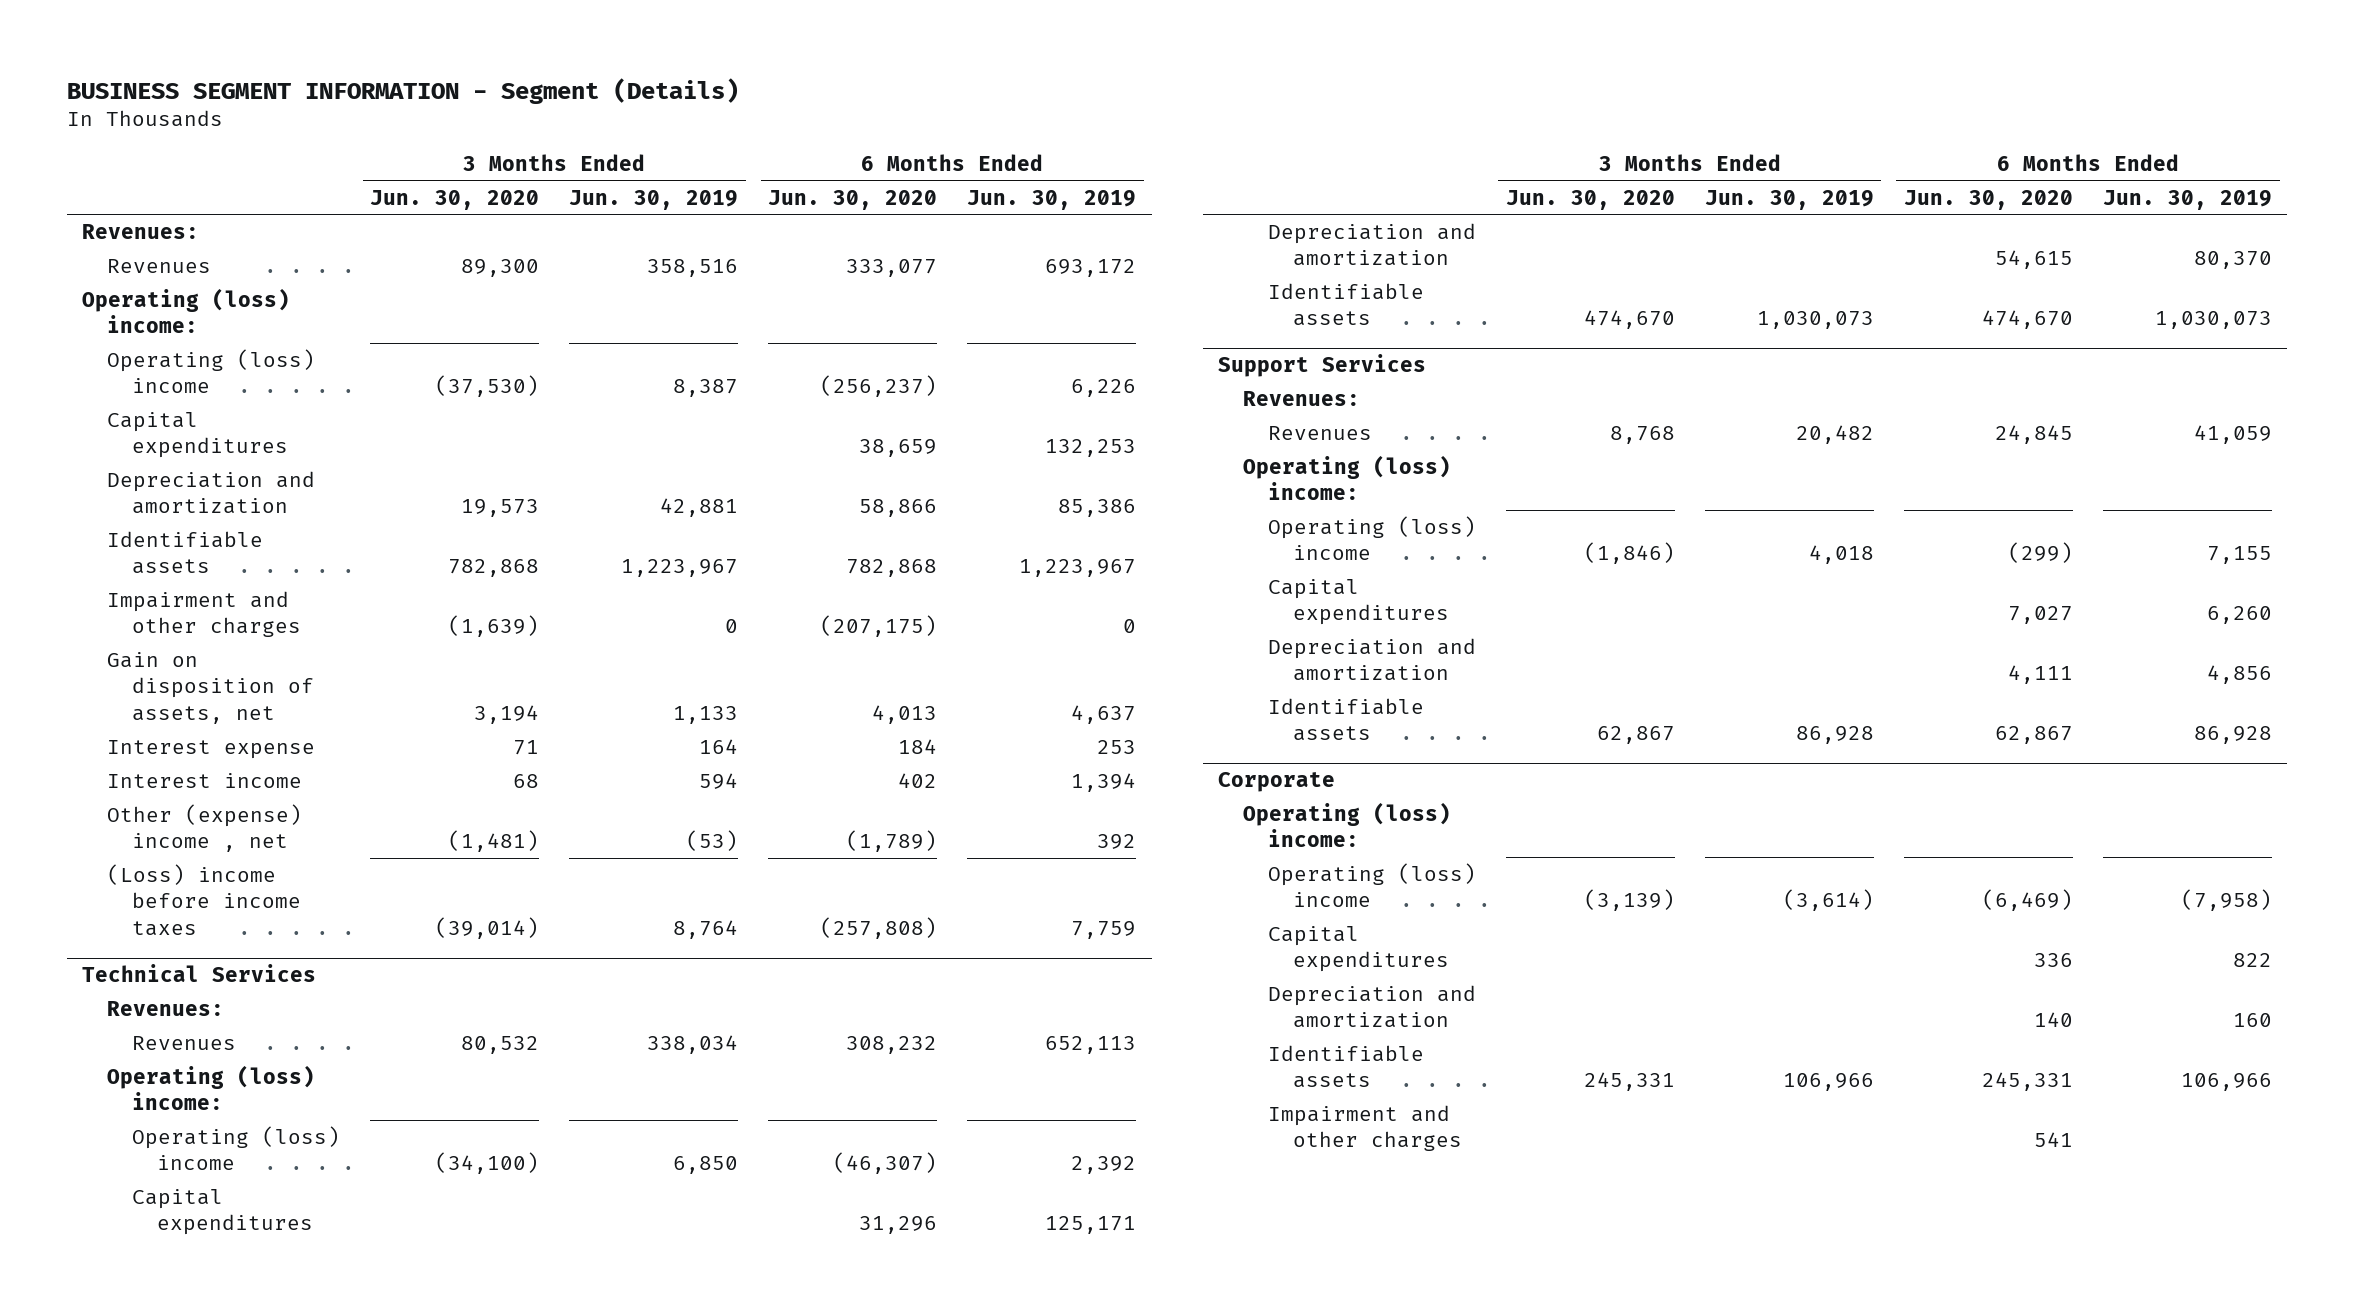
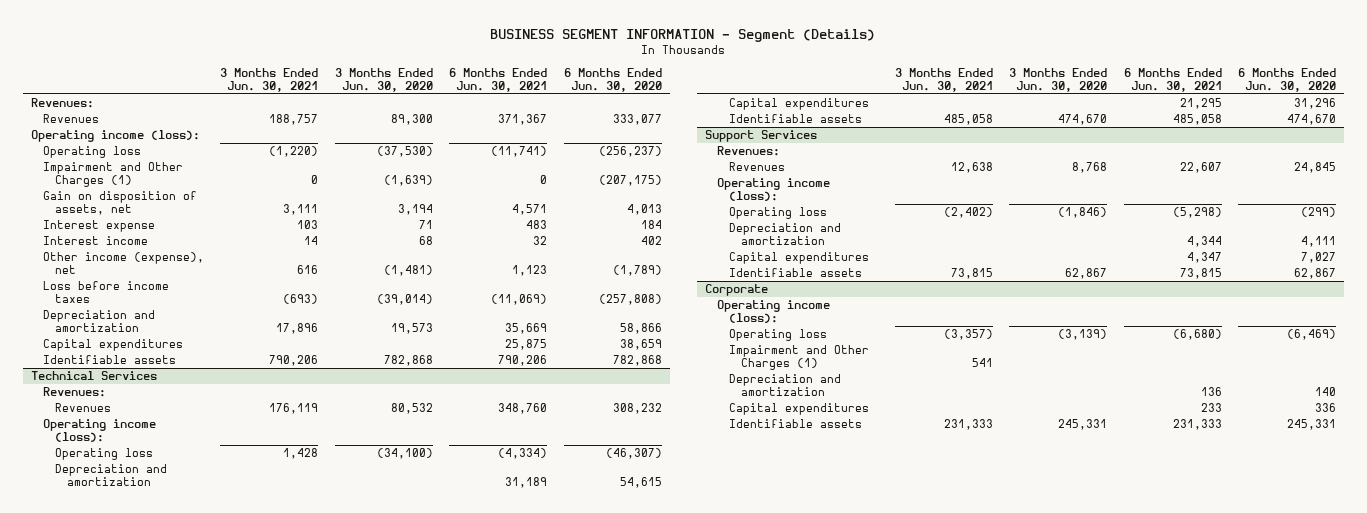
[569,189,739,210] Jun. 30, 2019 -> none
[967,189,1137,210] Jun. 30, 2019 -> none
none -> [220,67,319,93] 3 Months Ended Jun. 30, 2021
none -> [449,67,548,93] 6 Months Ended Jun. 30, 2021
[81,288,290,334] Operating (loss) income: -> [30,130,200,143] Operating income (loss):
[106,349,315,394] Operating (loss) income -> [42,146,141,159] Operating loss
[106,591,302,638] Impairment and other charges -> [42,162,183,188] Impairment and Other Charges (1)
[106,804,302,853] Other (expense) income , net -> [42,252,204,275] Other income (expense), net
[106,864,302,936] (Loss) income before income taxes -> [42,281,169,304] Loss before income taxes
[106,471,315,515] Depreciation and amortization -> [42,310,155,333] Depreciation and amortization
[106,412,289,459] Capital expenditures -> [42,339,183,352] Capital expenditures
[106,531,263,575] Identifiable assets -> [42,355,176,365] Identifiable assets
[106,1065,315,1111] Operating (loss) income: -> [42,419,156,443] Operating income (loss):
[132,1126,341,1171] Operating (loss) income -> [54,448,153,461] Operating loss
[132,1189,314,1236] Capital expenditures -> [729,98,870,111] Capital expenditures
[1242,455,1451,501] Operating (loss) income: -> [717,178,831,202] Operating income (loss):
[1267,516,1476,561] Operating (loss) income -> [729,207,828,220] Operating loss
[1267,579,1449,626] Capital expenditures -> [729,252,870,265] Capital expenditures
[1242,802,1451,848] Operating (loss) income: -> [717,300,831,324] Operating income (loss):
[1267,863,1476,908] Operating (loss) income -> [729,329,828,342] Operating loss
none -> [729,345,870,371] Impairment and Other Charges (1)
[1267,926,1449,973] Capital expenditures -> [729,403,870,416] Capital expenditures
[1267,1105,1462,1152] Impairment and other charges -> none

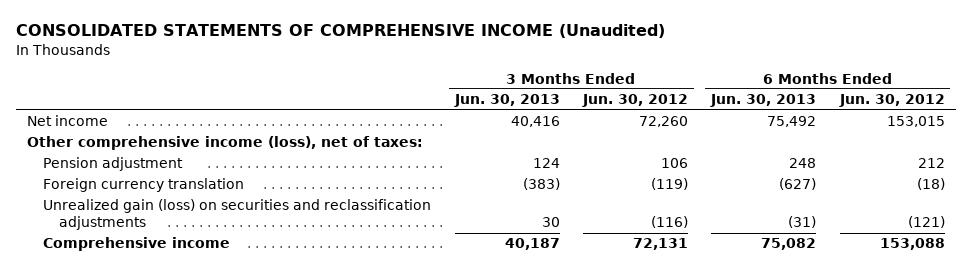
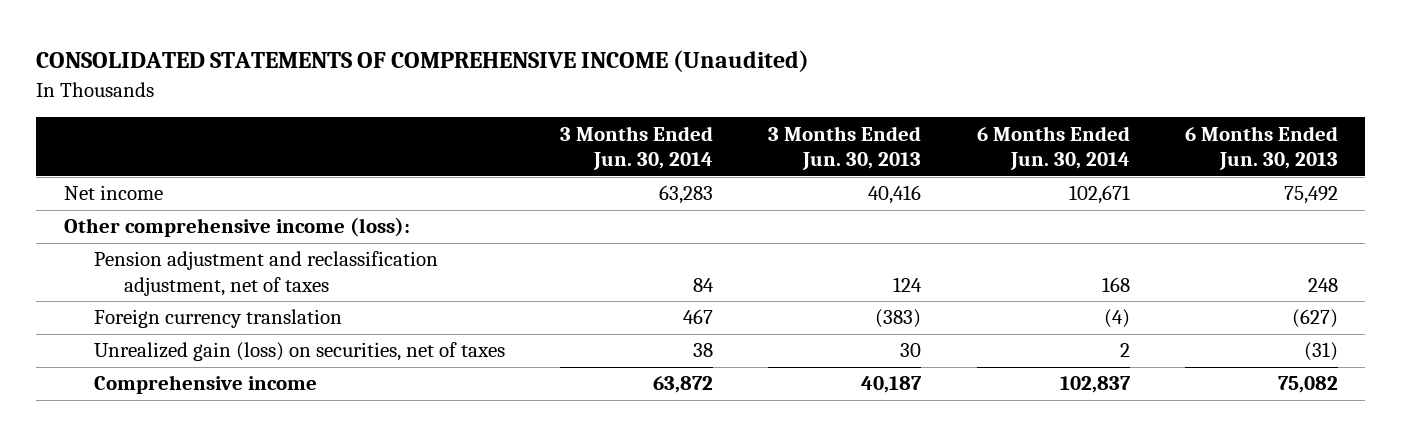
[581,94,688,108] Jun. 30, 2012 -> none
[838,94,945,108] Jun. 30, 2012 -> none
none -> [560,125,714,171] 3 Months Ended Jun. 30, 2014
none -> [976,125,1130,171] 6 Months Ended Jun. 30, 2014
[27,136,424,151] Other comprehensive income (loss), net of taxes: -> [63,217,410,238] Other comprehensive income (loss):
[43,157,184,172] Pension adjustment -> [93,251,438,296] Pension adjustment and reclassification adjustment, net of taxes
[43,199,432,231] Unrealized gain (loss) on securities and reclassification adjustments -> [93,342,505,362] Unrealized gain (loss) on securities, net of taxes

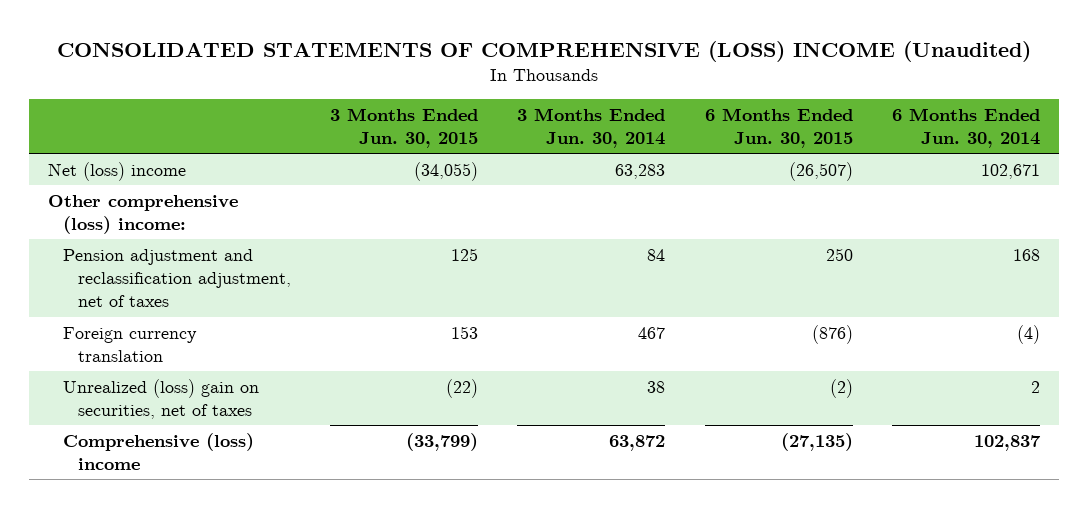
[36,50,810,73] CONSOLIDATED STATEMENTS OF COMPREHENSIVE INCOME (Unaudited) -> [56,40,1031,62] CONSOLIDATED STATEMENTS OF COMPREHENSIVE (LOSS) INCOME (Unaudited)
[768,125,922,171] 3 Months Ended Jun. 30, 2013 -> none
[1184,125,1338,171] 6 Months Ended Jun. 30, 2013 -> none
none -> [330,107,479,148] 3 Months Ended Jun. 30, 2015
none -> [704,107,853,148] 6 Months Ended Jun. 30, 2015
[63,185,163,201] Net income -> [48,161,187,181] Net (loss) income
[63,217,410,238] Other comprehensive income (loss): -> [48,194,239,235] Other comprehensive (loss) income:
[93,342,505,362] Unrealized gain (loss) on securities, net of taxes -> [63,378,260,420] Unrealized (loss) gain on securities, net of taxes
[93,375,317,395] Comprehensive income -> [63,432,255,471] Comprehensive (loss) income

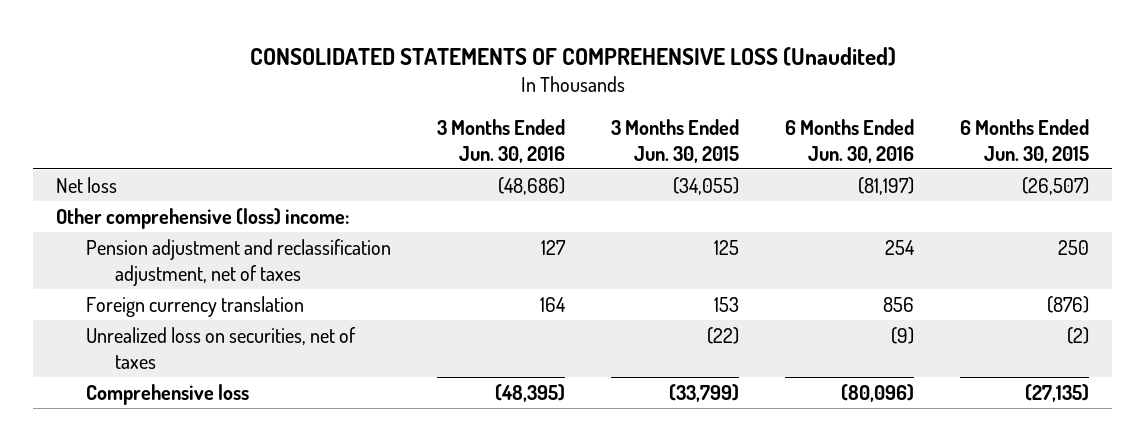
[56,40,1031,62] CONSOLIDATED STATEMENTS OF COMPREHENSIVE (LOSS) INCOME (Unaudited) -> [249,46,896,66] CONSOLIDATED STATEMENTS OF COMPREHENSIVE LOSS (Unaudited)
[517,107,666,148] 3 Months Ended Jun. 30, 2014 -> none
[891,107,1040,148] 6 Months Ended Jun. 30, 2014 -> none
none -> [436,118,565,163] 3 Months Ended Jun. 30, 2016
none -> [785,118,915,163] 6 Months Ended Jun. 30, 2016
[48,161,187,181] Net (loss) income -> [56,176,118,193] Net loss
[63,378,260,420] Unrealized (loss) gain on securities, net of taxes -> [85,326,356,369] Unrealized loss on securities, net of taxes
[63,432,255,471] Comprehensive (loss) income -> [85,383,249,405] Comprehensive loss

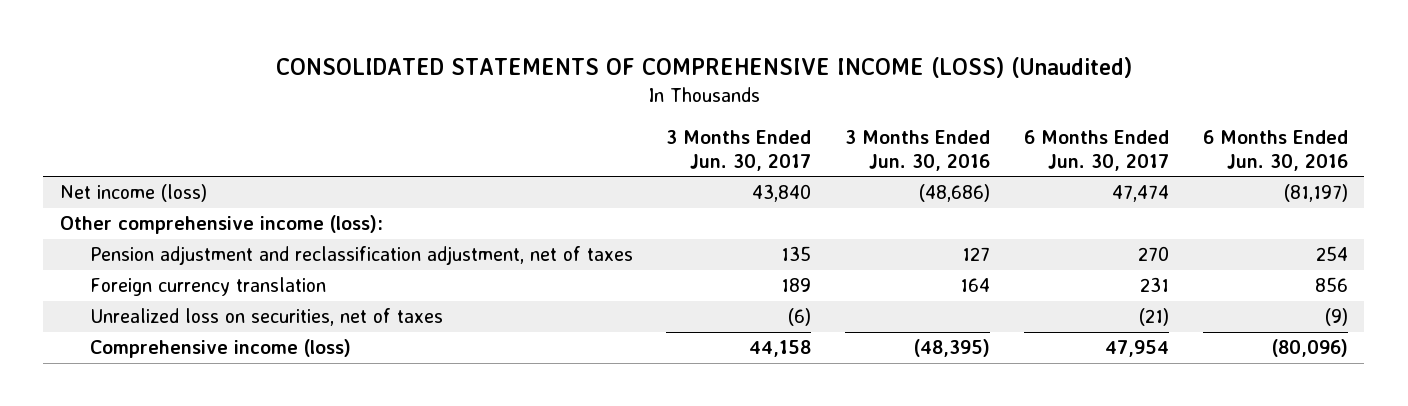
[249,46,896,66] CONSOLIDATED STATEMENTS OF COMPREHENSIVE LOSS (Unaudited) -> [275,56,1132,78] CONSOLIDATED STATEMENTS OF COMPREHENSIVE INCOME (LOSS) (Unaudited)
[611,118,740,163] 3 Months Ended Jun. 30, 2015 -> none
[960,118,1090,163] 6 Months Ended Jun. 30, 2015 -> none
none -> [666,130,812,171] 3 Months Ended Jun. 30, 2017
none -> [1023,130,1169,171] 6 Months Ended Jun. 30, 2017
[56,176,118,193] Net loss -> [60,184,208,203] Net income (loss)
[56,207,350,229] Other comprehensive (loss) income: -> [60,215,384,235] Other comprehensive income (loss):
[85,383,249,405] Comprehensive loss -> [89,339,351,359] Comprehensive income (loss)

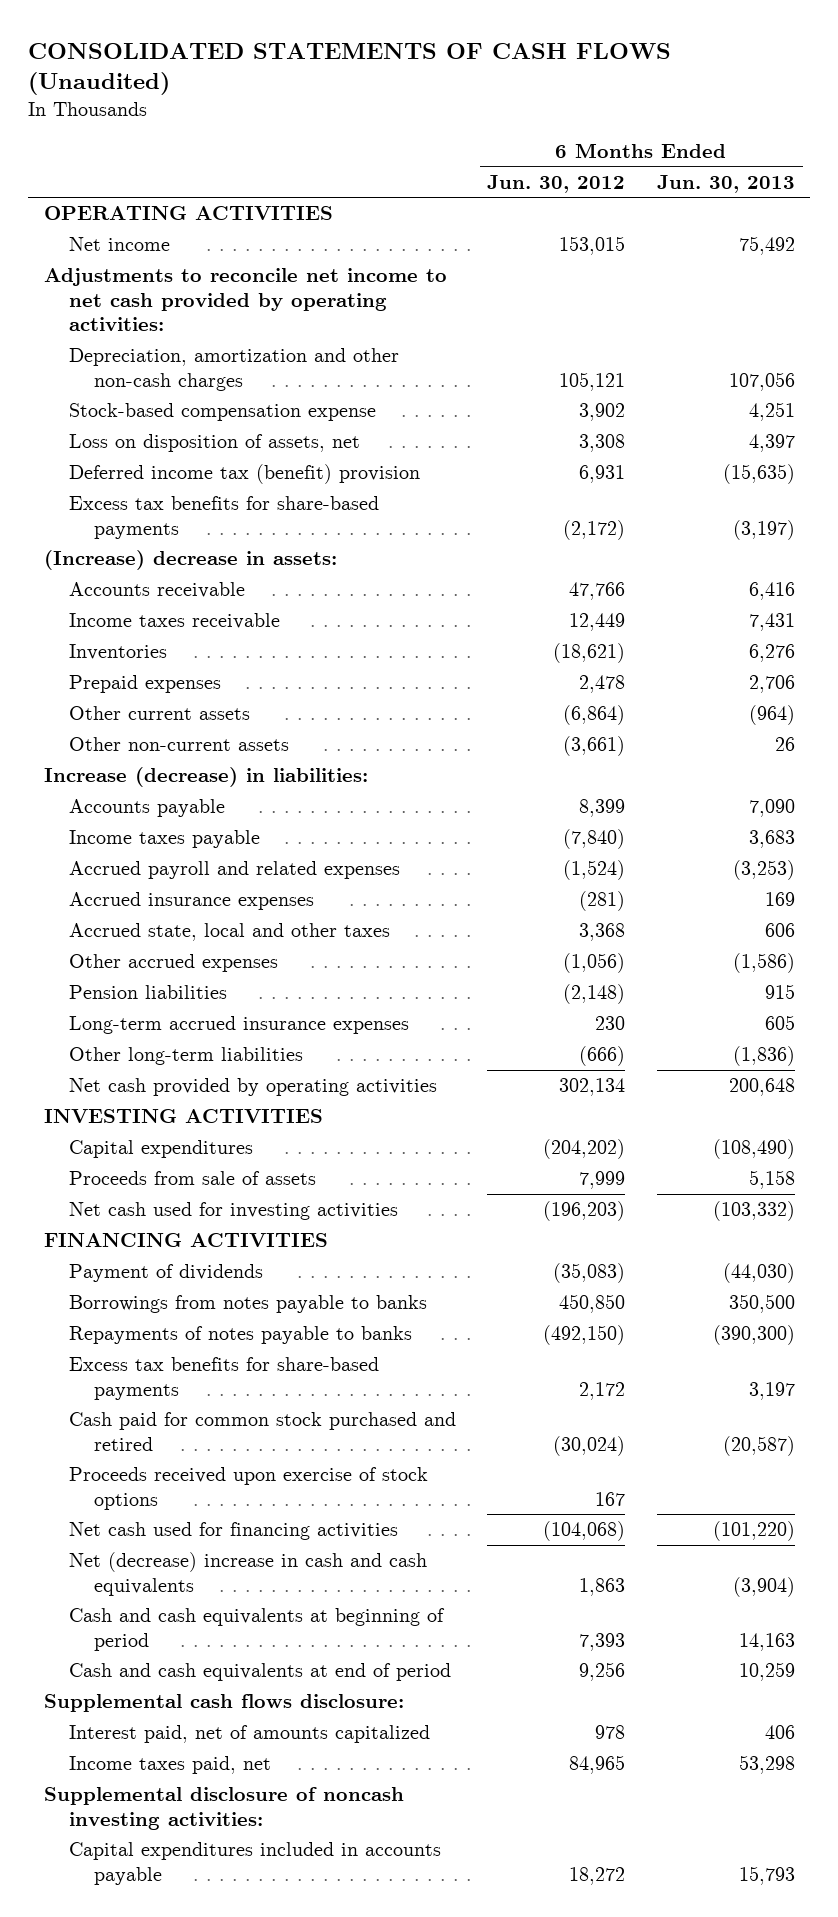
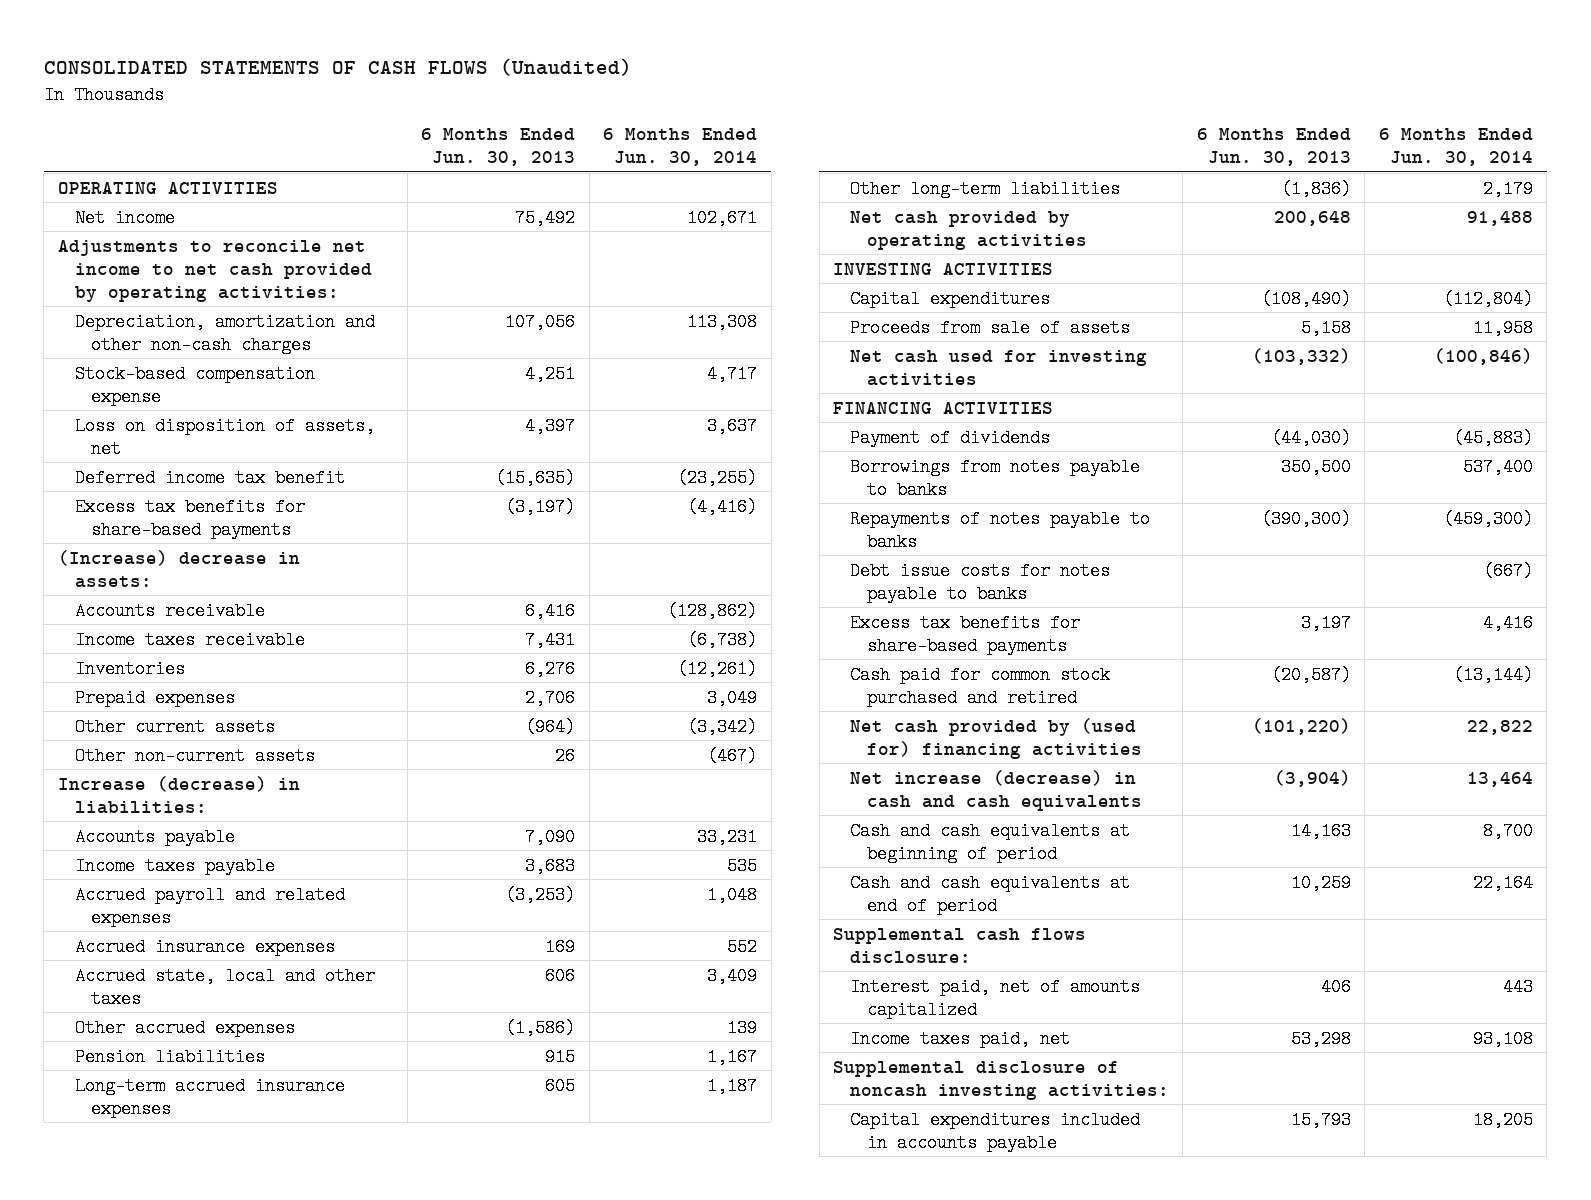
[487,174,626,193] Jun. 30, 2012 -> none
none -> [603,127,758,166] 6 Months Ended Jun. 30, 2014
[68,464,420,485] Deferred income tax (benefit) provision -> [74,468,345,487] Deferred income tax benefit
none -> [849,561,1110,603] Debt issue costs for notes payable to banks
[68,1467,428,1510] Proceeds received upon exercise of stock options -> none
[68,1522,398,1541] Net cash used for financing activities -> [849,717,1142,759] Net cash provided by (used for) financing activities
[68,1552,427,1596] Net (decrease) increase in cash and cash equivalents -> [849,769,1142,811] Net increase (decrease) in cash and cash equivalents

